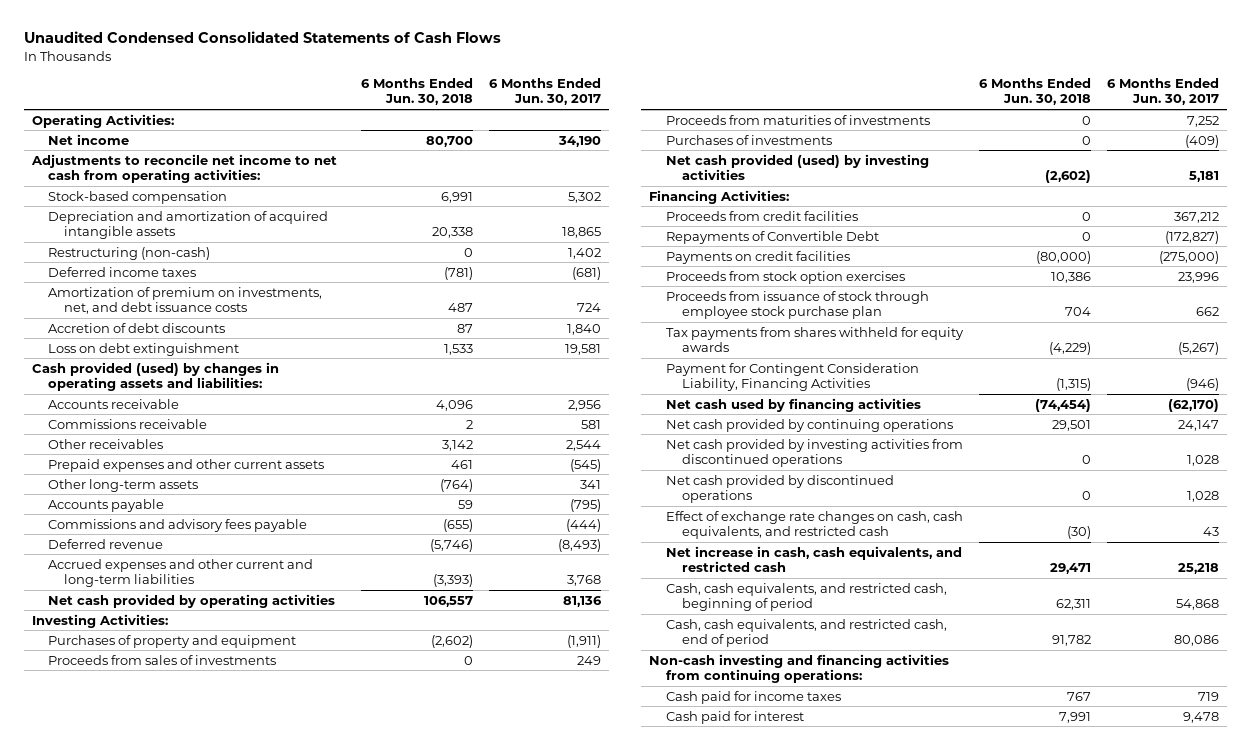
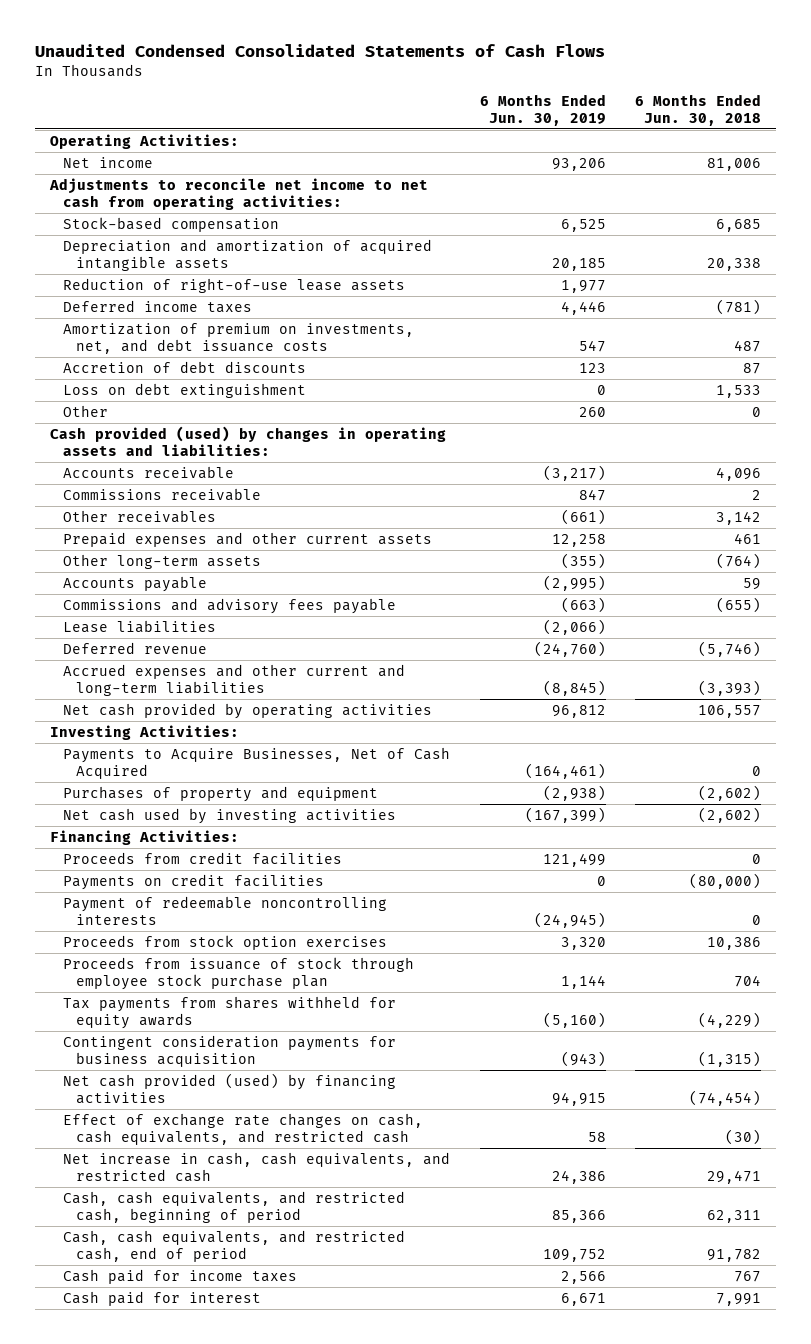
[489,78,602,106] 6 Months Ended Jun. 30, 2017 -> none
none -> [479,93,606,127] 6 Months Ended Jun. 30, 2019
[426,135,474,147] 80,700 -> [707,157,762,171] 81,006
[441,191,474,203] 6,991 -> [716,218,762,232] 6,685
[47,246,210,260] Restructuring (non-cash) -> none
none -> [62,277,405,293] Reduction of right-of-use lease assets
none -> [62,404,108,417] Other
none -> [62,619,216,633] Lease liabilities
none -> [62,746,450,779] Payments to Acquire Businesses, Net of Cash Acquired
[47,654,276,665] Proceeds from sales of investments -> none
[665,114,930,125] Proceeds from maturities of investments -> none
[665,134,832,145] Purchases of investments -> none
[665,153,929,180] Net cash provided (used) by investing activities -> [62,807,396,824] Net cash used by investing activities
[665,230,879,244] Repayments of Convertible Debt -> none
none -> [62,895,387,925] Payment of redeemable noncontrolling interests
[665,418,953,432] Net cash provided by continuing operations -> none
[665,438,963,467] Net cash provided by investing activities from discontinued operations -> none
[665,474,894,503] Net cash provided by discontinued operations -> none
[665,362,919,391] Payment for Contingent Consideration Liability, Financing Activities -> [62,1034,396,1067] Contingent consideration payments for business acquisition
[665,397,921,412] Net cash used by financing activities -> [62,1072,396,1104] Net cash provided (used) by financing activities
[649,653,950,683] Non-cash investing and financing activities from continuing operations: -> none

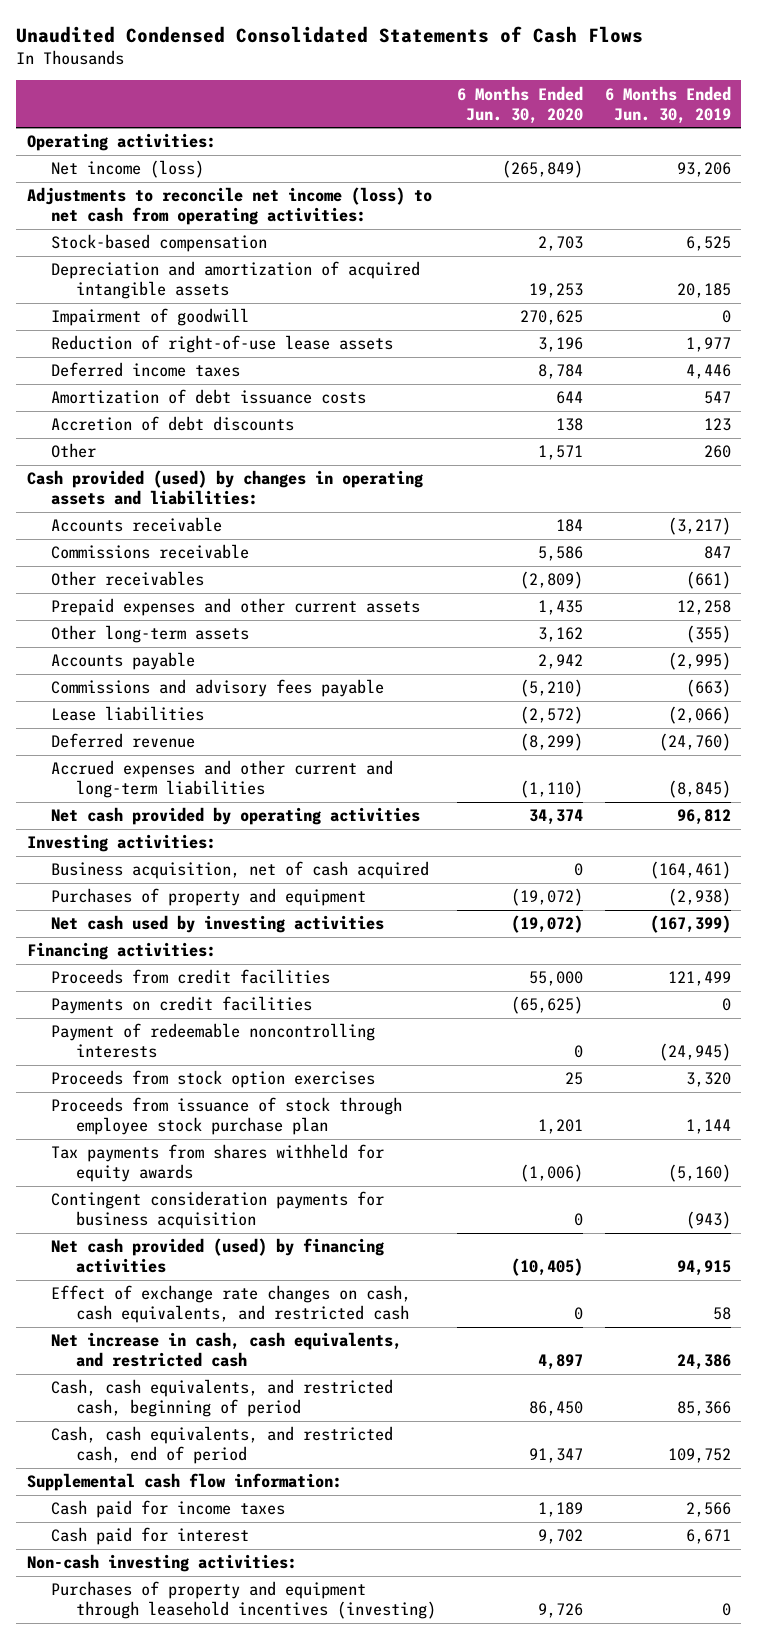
[635,93,762,127] 6 Months Ended Jun. 30, 2018 -> none
none -> [457,85,584,124] 6 Months Ended Jun. 30, 2020
[49,133,239,149] Operating Activities: -> [27,133,217,152] Operating activities:
[62,156,153,168] Net income -> [51,160,205,179] Net income (loss)
[48,177,428,210] Adjustments to reconcile net income to net cash from operating activities: -> [27,187,433,226] Adjustments to reconcile net income (loss) to net cash from operating activities:
none -> [51,308,250,327] Impairment of goodwill
[62,322,414,354] Amortization of premium on investments, net, and debt issuance costs -> [51,389,367,405] Amortization of debt issuance costs
[62,382,306,398] Loss on debt extinguishment -> none
[49,724,239,740] Investing Activities: -> [27,834,217,853] Investing activities:
[62,746,450,779] Payments to Acquire Businesses, Net of Cash Acquired -> [51,861,430,880] Business acquisition, net of cash acquired
[49,829,239,845] Financing Activities: -> [27,942,217,961] Financing activities:
none -> [27,1473,343,1492] Supplemental cash flow information:
none -> [27,1554,298,1573] Non-cash investing activities:
none -> [51,1581,436,1620] Purchases of property and equipment through leasehold incentives (investing)

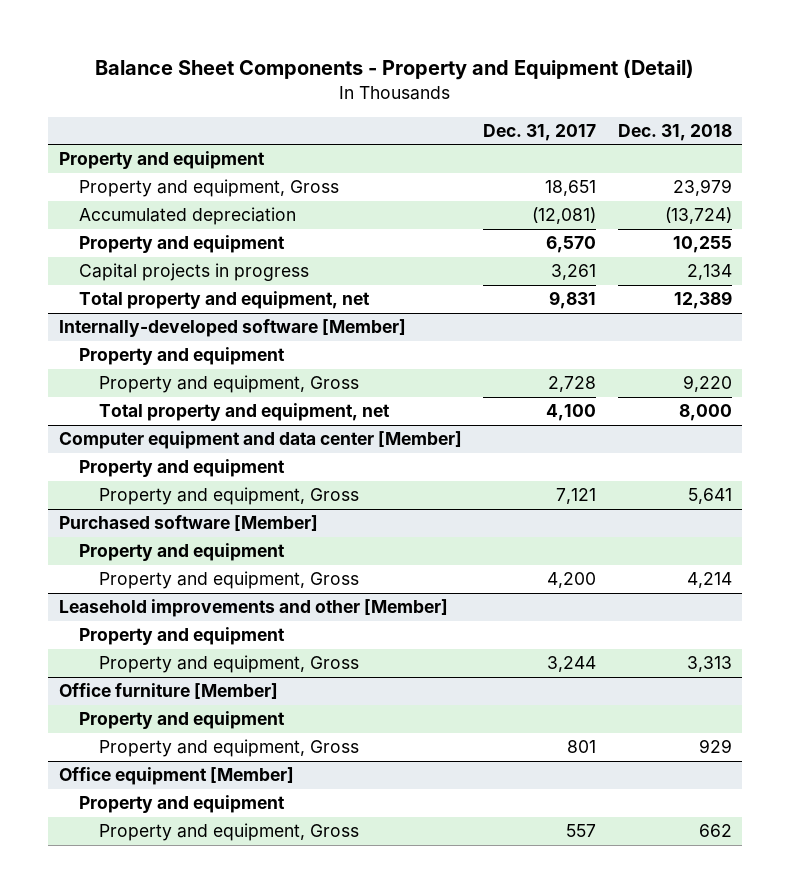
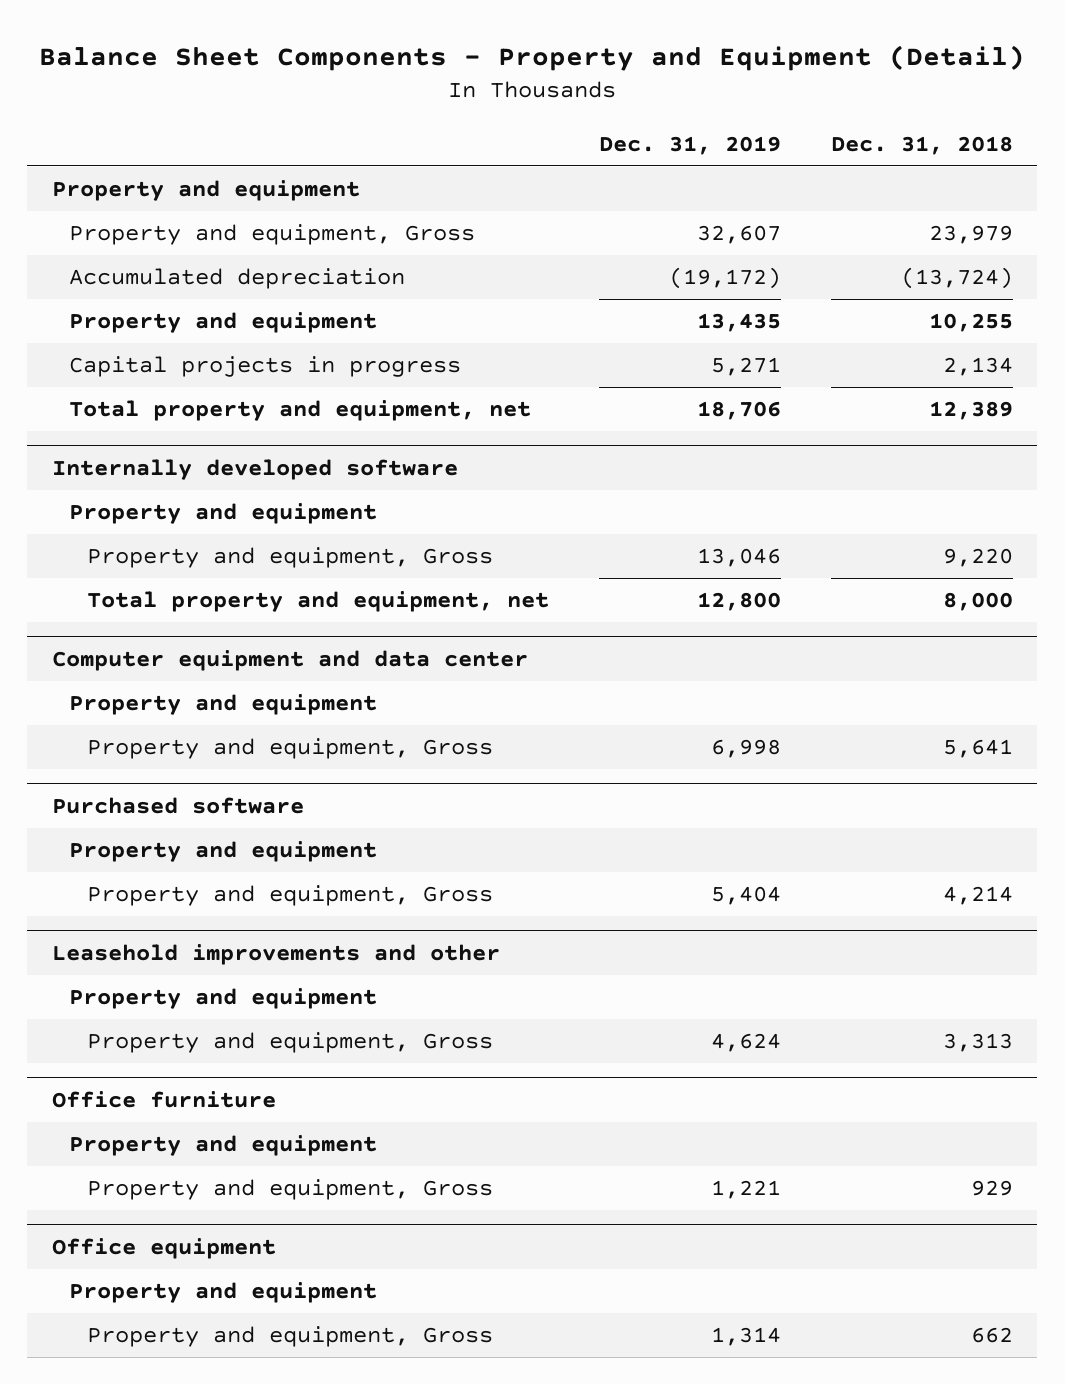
[483,123,597,141] Dec. 31, 2017 -> none
none -> [598,135,781,155] Dec. 31, 2019
[58,319,406,338] Internally-developed software [Member] -> [51,458,458,480] Internally developed software
[58,431,462,450] Computer equipment and data center [Member] -> [51,649,528,671] Computer equipment and data center
[58,515,318,532] Purchased software [Member] -> [51,796,304,814] Purchased software
[58,599,448,618] Leasehold improvements and other [Member] -> [51,943,500,965] Leasehold improvements and other
[58,683,278,700] Office furniture [Member] -> [51,1090,276,1108] Office furniture
[58,767,294,786] Office equipment [Member] -> [51,1237,276,1259] Office equipment

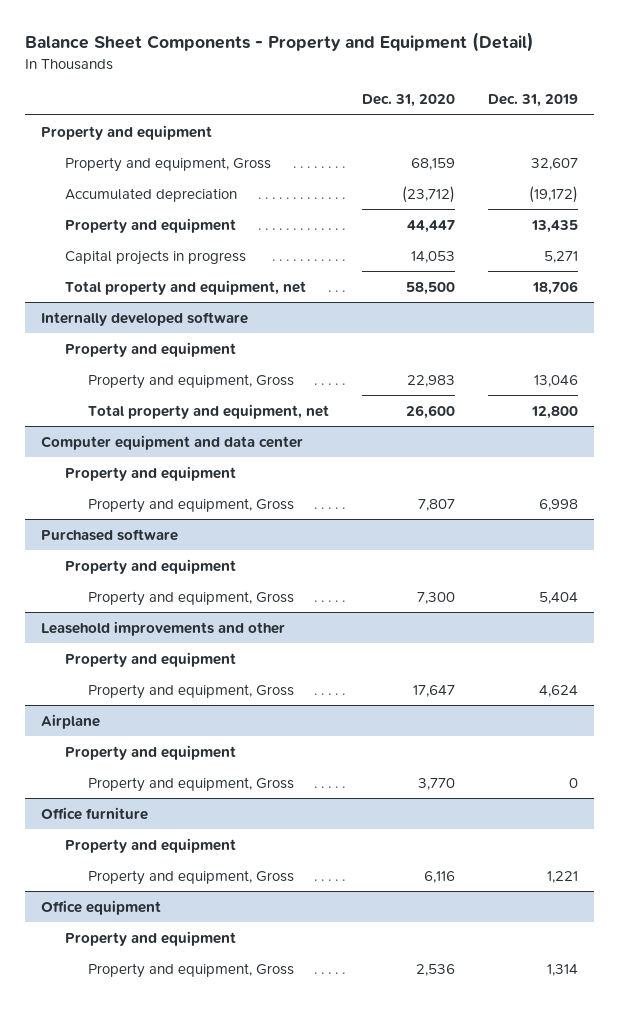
[830,135,1013,155] Dec. 31, 2018 -> none
none -> [361,94,455,108] Dec. 31, 2020
none -> [41,713,101,729] Airplane
none -> [64,744,236,760] Property and equipment
none -> [87,776,294,792] Property and equipment, Gross

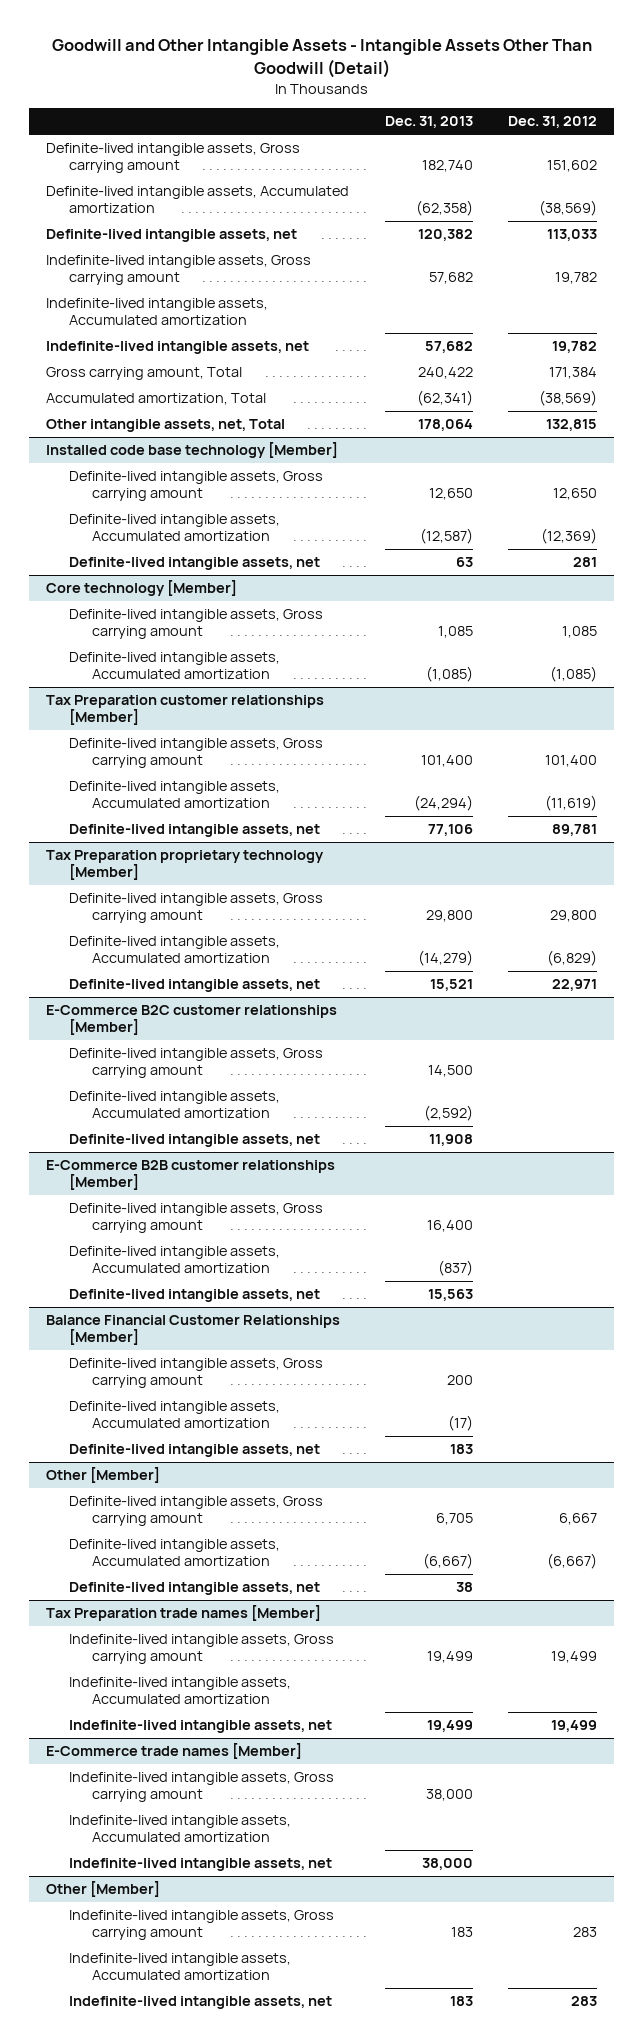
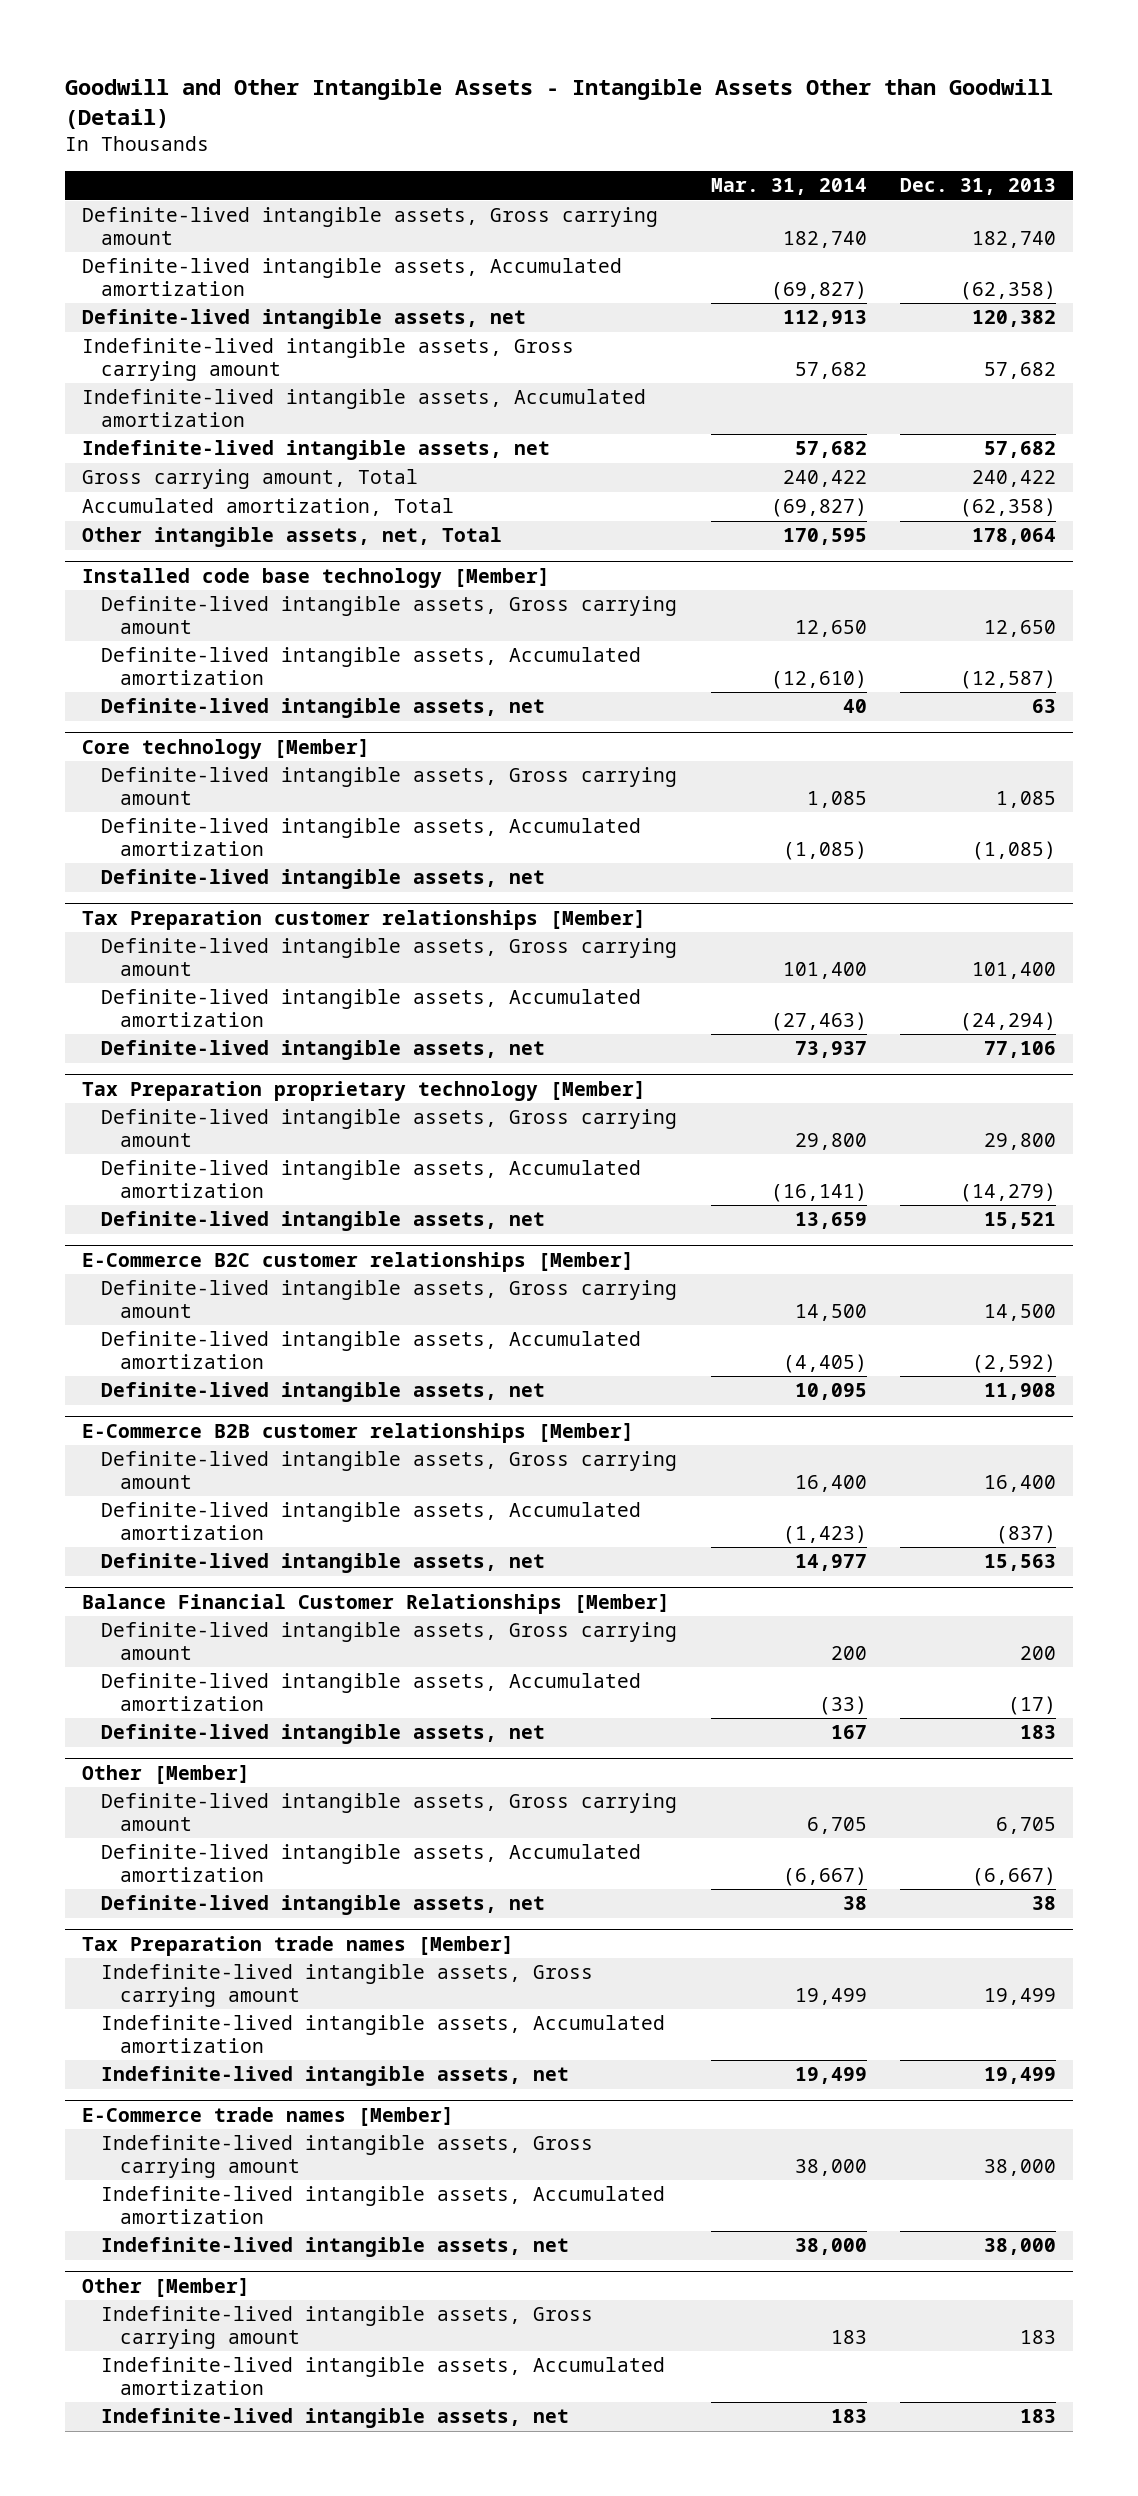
[51,39,592,78] Goodwill and Other Intangible Assets - Intangible Assets Other Than Goodwill (Detail) -> [65,79,1054,130] Goodwill and Other Intangible Assets - Intangible Assets Other than Goodwill (Detail)
[507,116,597,129] Dec. 31, 2012 -> none
none -> [710,178,867,196] Mar. 31, 2014
[416,390,473,407] (62,341) -> [960,498,1057,518] (62,358)
none -> [101,869,546,890] Definite-lived intangible assets, net

